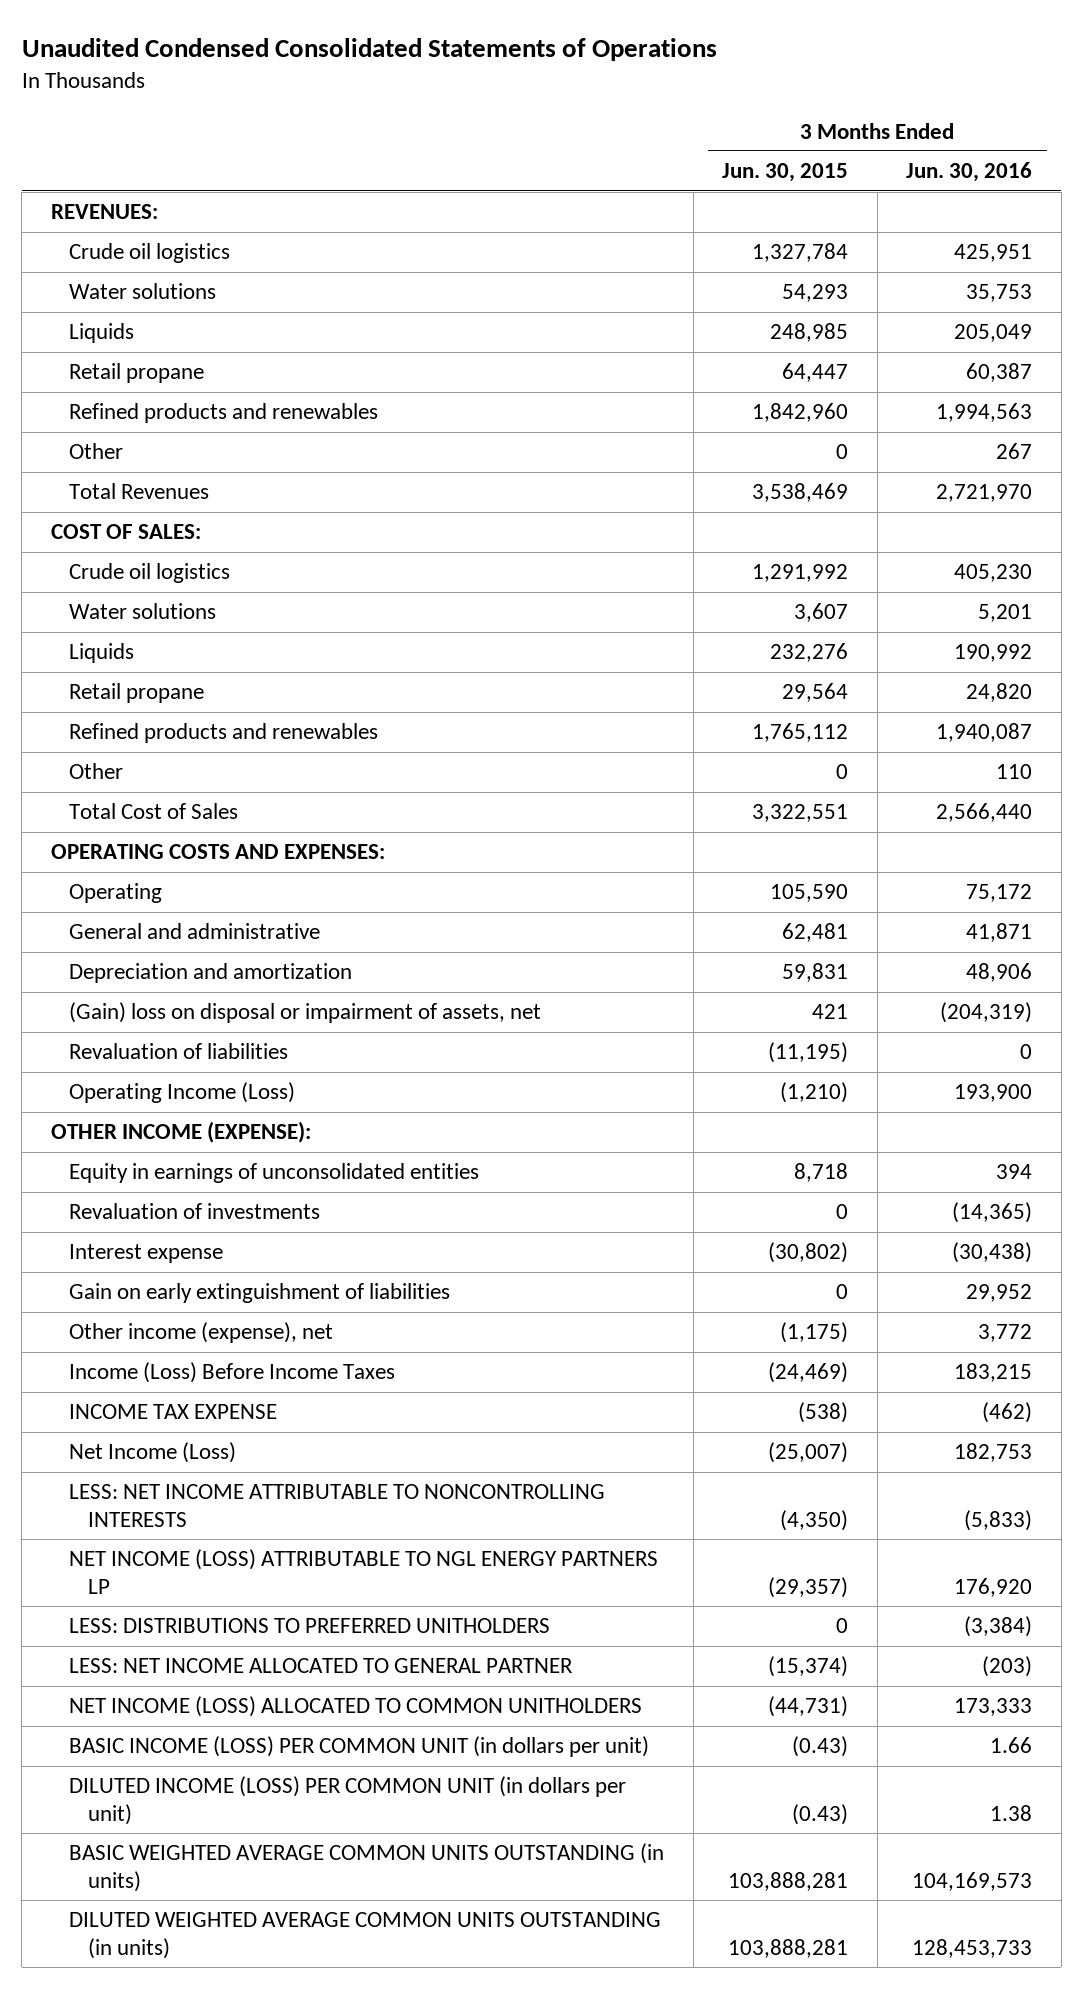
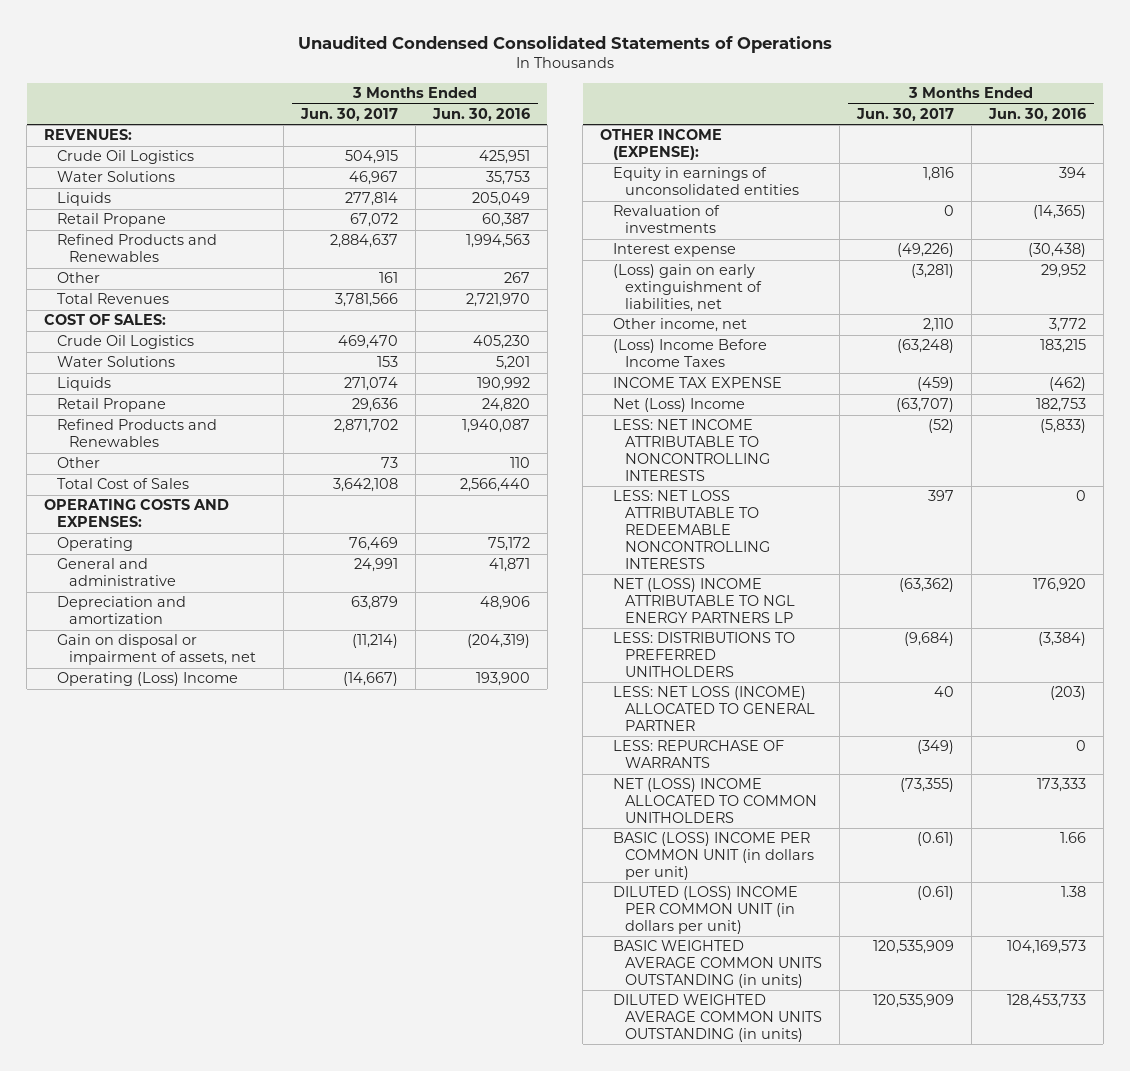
[722,163,849,183] Jun. 30, 2015 -> none
none -> [299,107,398,121] Jun. 30, 2017
[69,243,231,264] Crude oil logistics -> [56,150,194,165] Crude Oil Logistics
[69,283,217,300] Water solutions -> [56,171,175,183] Water Solutions
[69,363,205,384] Retail propane -> [56,213,166,228] Retail Propane
[69,403,379,424] Refined products and renewables -> [56,234,217,263] Refined Products and Renewables
[69,563,231,584] Crude oil logistics -> [56,335,194,350] Crude Oil Logistics
[69,603,217,620] Water solutions -> [56,356,175,368] Water Solutions
[69,683,205,704] Retail propane -> [56,398,166,413] Retail Propane
[69,723,379,744] Refined products and renewables -> [56,419,217,448] Refined Products and Renewables
[69,1043,289,1060] Revaluation of liabilities -> none
[69,1002,542,1024] (Gain) loss on disposal or impairment of assets, net -> [56,634,256,666] Gain on disposal or impairment of assets, net
[69,1082,296,1104] Operating Income (Loss) -> [56,672,238,687] Operating (Loss) Income
[69,1283,451,1304] Gain on early extinguishment of liabilities -> [612,264,762,313] (Loss) gain on early extinguishment of liabilities, net
[69,1322,334,1344] Other income (expense), net -> [612,318,747,333] Other income, net
[69,1362,396,1384] Income (Loss) Before Income Taxes -> [612,339,767,368] (Loss) Income Before Income Taxes
[69,1442,237,1464] Net Income (Loss) -> [612,398,745,413] Net (Loss) Income
none -> [612,490,770,569] LESS: NET LOSS ATTRIBUTABLE TO REDEEMABLE NONCONTROLLING INTERESTS
[69,1549,659,1594] NET INCOME (LOSS) ATTRIBUTABLE TO NGL ENERGY PARTNERS LP -> [612,578,795,624] NET (LOSS) INCOME ATTRIBUTABLE TO NGL ENERGY PARTNERS LP
[69,1658,574,1674] LESS: NET INCOME ALLOCATED TO GENERAL PARTNER -> [612,686,815,732] LESS: NET LOSS (INCOME) ALLOCATED TO GENERAL PARTNER
none -> [612,740,784,769] LESS: REPURCHASE OF WARRANTS
[69,1696,643,1718] NET INCOME (LOSS) ALLOCATED TO COMMON UNITHOLDERS -> [612,778,817,824] NET (LOSS) INCOME ALLOCATED TO COMMON UNITHOLDERS
[69,1736,650,1758] BASIC INCOME (LOSS) PER COMMON UNIT (in dollars per unit) -> [612,832,814,881] BASIC (LOSS) INCOME PER COMMON UNIT (in dollars per unit)
[69,1776,627,1825] DILUTED INCOME (LOSS) PER COMMON UNIT (in dollars per unit) -> [612,886,798,935] DILUTED (LOSS) INCOME PER COMMON UNIT (in dollars per unit)

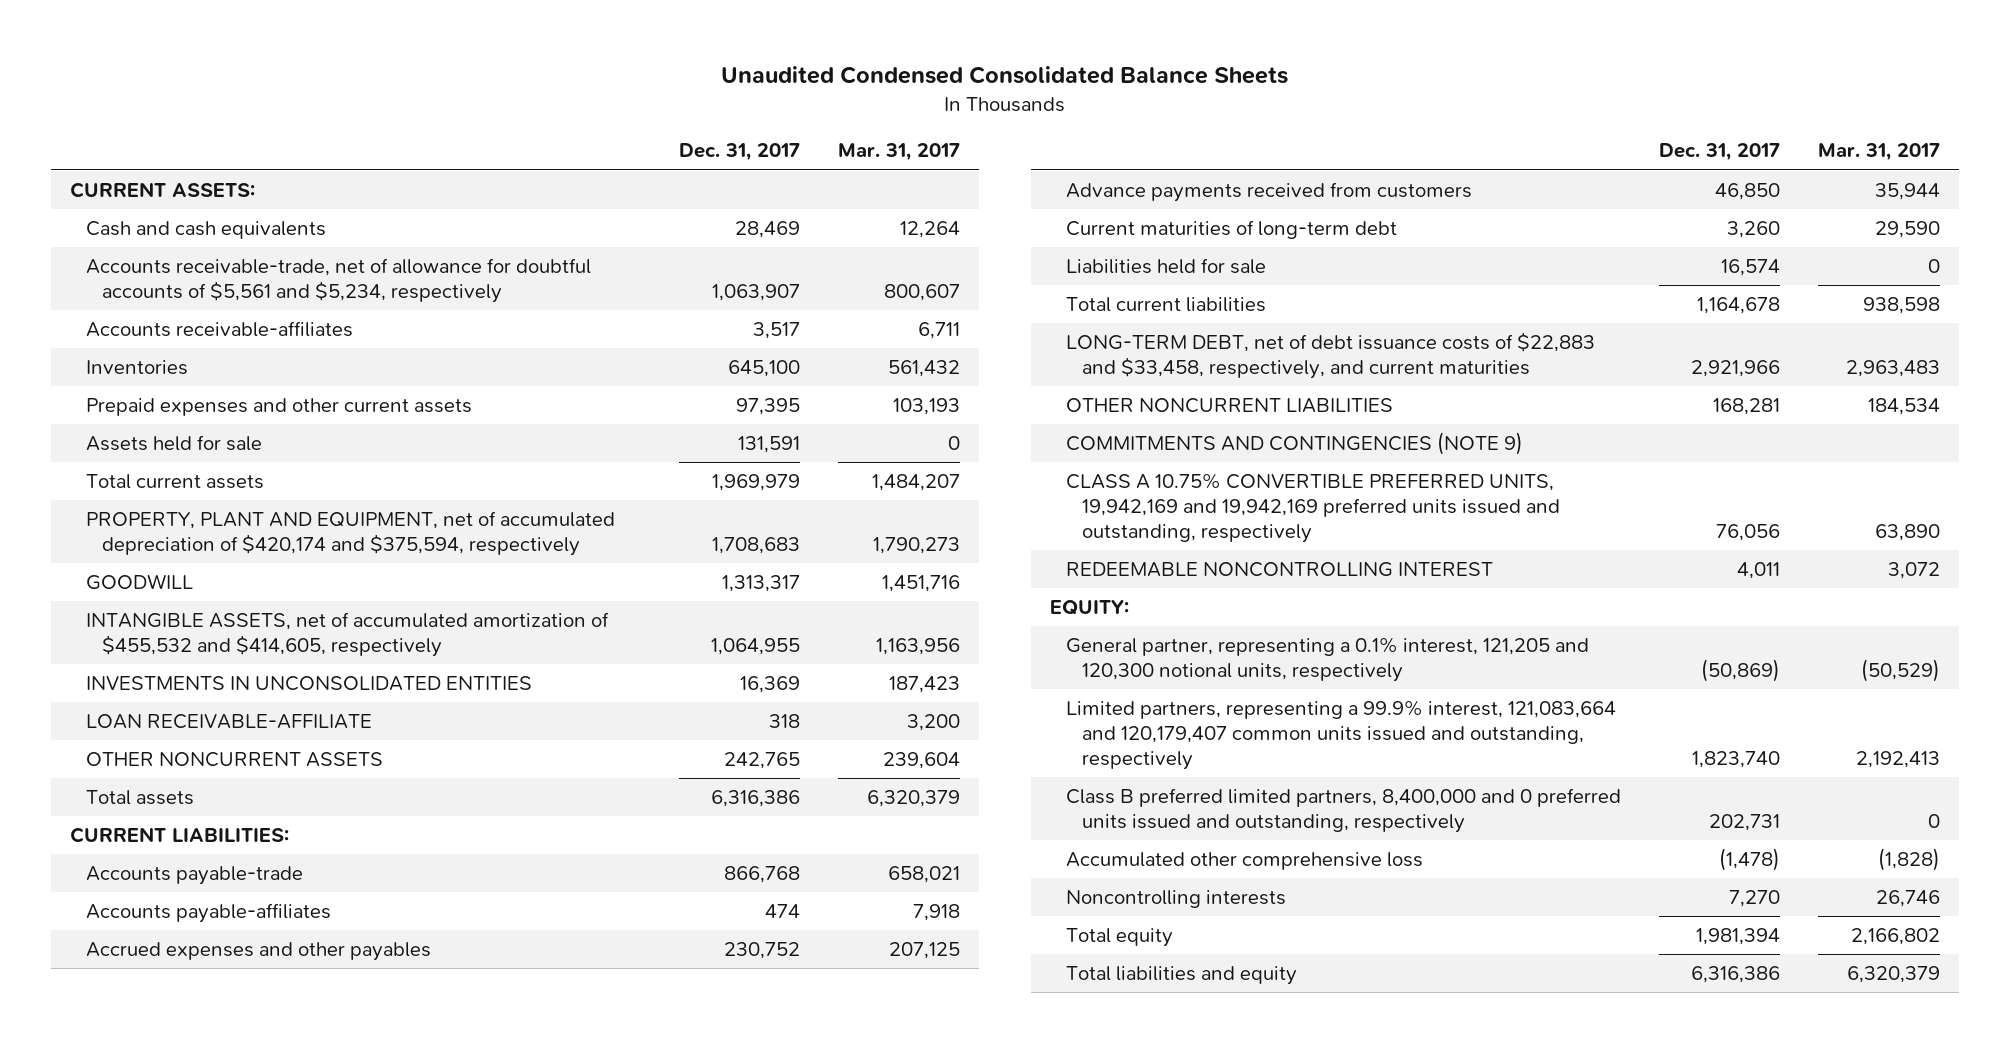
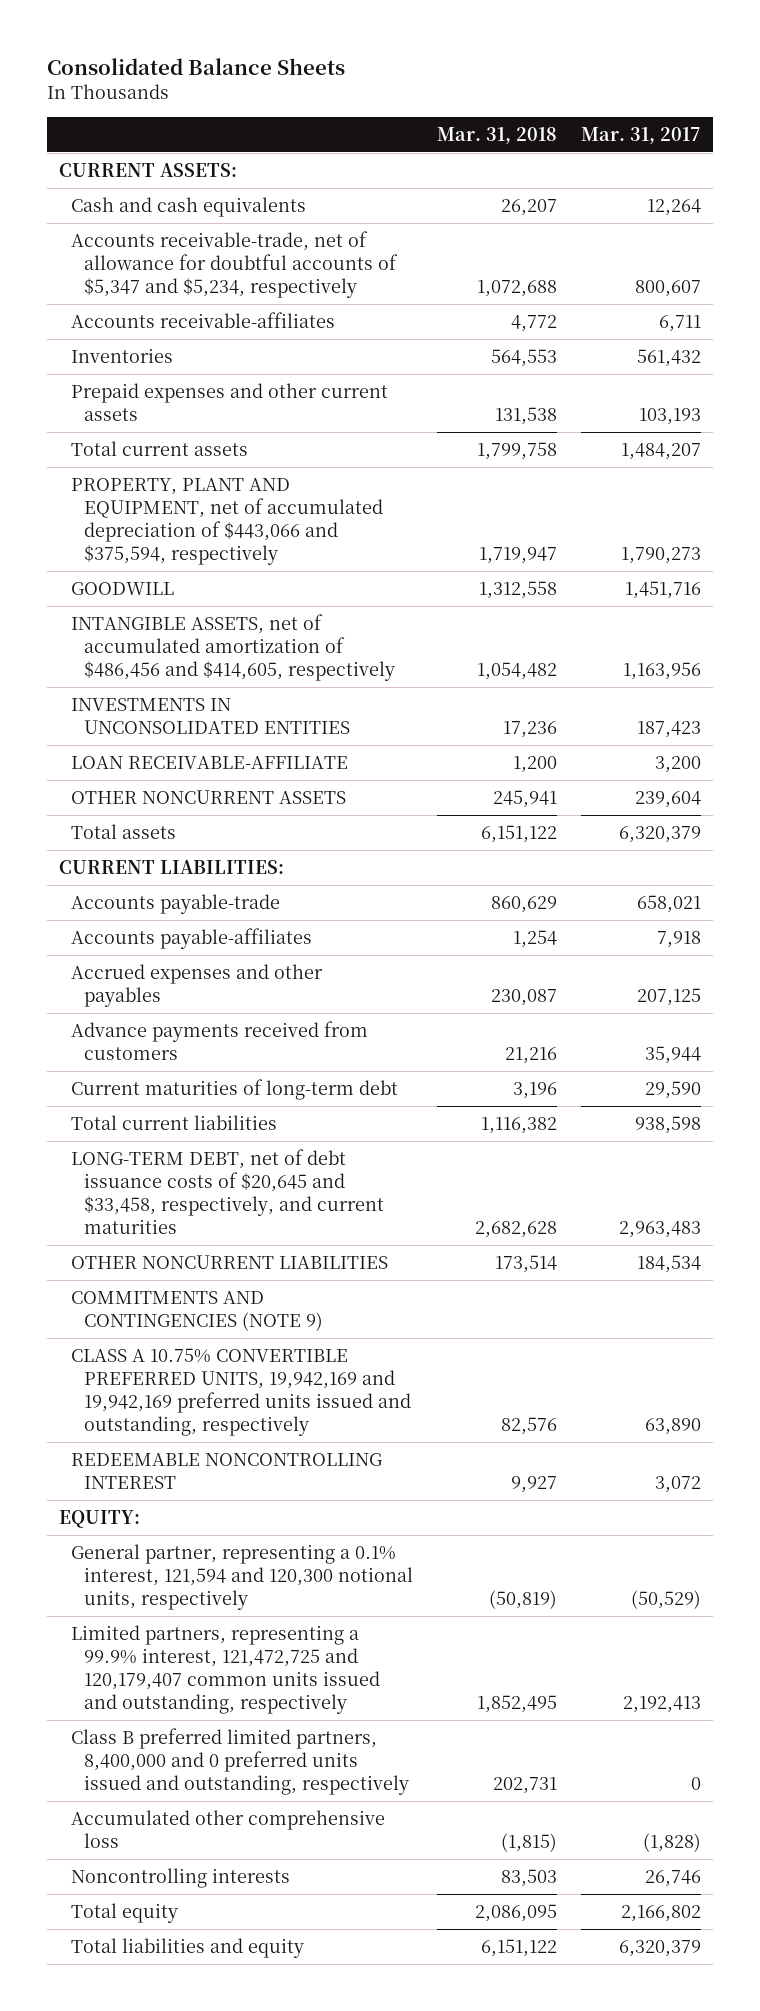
[720,65,1288,84] Unaudited Condensed Consolidated Balance Sheets -> [46,57,345,75] Consolidated Balance Sheets
[679,143,801,162] Dec. 31, 2017 -> none
none -> [437,126,558,144] Mar. 31, 2018
[85,258,591,304] Accounts receivable-trade, net of allowance for doubtful accounts of $5,561 and $5,234, respectively -> [71,230,399,299] Accounts receivable-trade, net of allowance for doubtful accounts of $5,347 and $5,234, respectively
[85,435,262,452] Assets held for sale -> none
[85,511,615,557] PROPERTY, PLANT AND EQUIPMENT, net of accumulated depreciation of $420,174 and $375,594, respectively -> [71,477,384,566] PROPERTY, PLANT AND EQUIPMENT, net of accumulated depreciation of $443,066 and $375,594, respectively
[85,612,609,658] INTANGIBLE ASSETS, net of accumulated amortization of $455,532 and $414,605, respectively -> [71,613,396,682] INTANGIBLE ASSETS, net of accumulated amortization of $486,456 and $414,605, respectively
[1065,258,1266,275] Liabilities held for sale -> none
[1065,332,1595,380] LONG-TERM DEBT, net of debt issuance costs of $22,883 and $33,458, respectively, and current maturities -> [71,1148,385,1235] LONG-TERM DEBT, net of debt issuance costs of $20,645 and $33,458, respectively, and current maturities
[1065,637,1589,683] General partner, representing a 0.1% interest, 121,205 and 120,300 notional units, respectively -> [71,1543,414,1611] General partner, representing a 0.1% interest, 121,594 and 120,300 notional units, respectively
[1065,700,1616,771] Limited partners, representing a 99.9% interest, 121,083,664 and 120,179,407 common units issued and outstanding, respectively -> [71,1624,381,1715] Limited partners, representing a 99.9% interest, 121,472,725 and 120,179,407 common units issued and outstanding, respectively

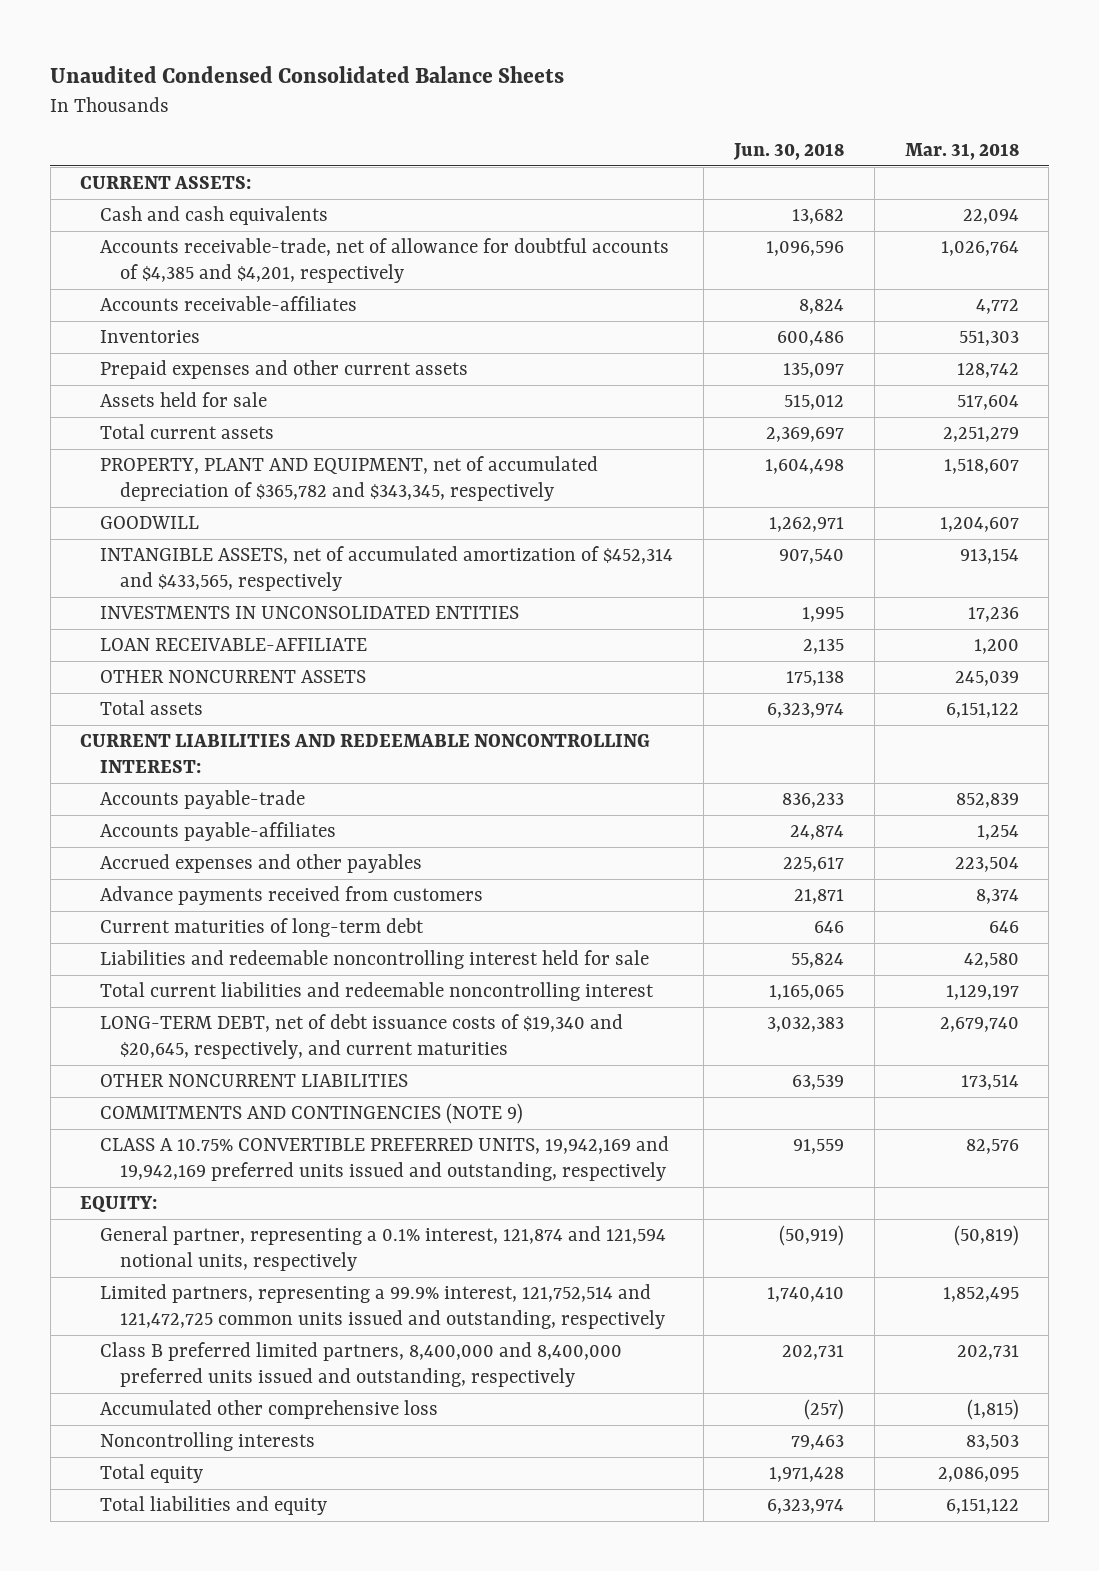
[46,57,345,75] Consolidated Balance Sheets -> [50,66,565,84] Unaudited Condensed Consolidated Balance Sheets
[581,126,702,144] Mar. 31, 2017 -> none
none -> [732,142,844,160] Jun. 30, 2018
[501,198,558,216] 26,207 -> [962,209,1019,225] 22,094
[71,230,399,299] Accounts receivable-trade, net of allowance for doubtful accounts of $5,347 and $5,234, respectively -> [100,238,670,284] Accounts receivable-trade, net of allowance for doubtful accounts of $4,385 and $4,201, respectively
[477,280,558,298] 1,072,688 -> [940,241,1019,257] 1,026,764
[491,348,558,367] 564,553 -> [958,331,1019,347] 551,303
[495,406,558,425] 131,538 -> [956,363,1019,379] 128,742
none -> [100,392,268,408] Assets held for sale
[477,441,558,460] 1,799,758 -> [942,427,1019,443] 2,251,279
[71,477,384,566] PROPERTY, PLANT AND EQUIPMENT, net of accumulated depreciation of $443,066 and $375,594, respectively -> [100,456,599,502] PROPERTY, PLANT AND EQUIPMENT, net of accumulated depreciation of $365,782 and $343,345, respectively
[479,547,558,565] 1,719,947 -> [943,459,1019,475] 1,518,607
[479,580,558,599] 1,312,558 -> [939,517,1019,533] 1,204,607
[71,613,396,682] INTANGIBLE ASSETS, net of accumulated amortization of $486,456 and $414,605, respectively -> [100,546,674,592] INTANGIBLE ASSETS, net of accumulated amortization of $452,314 and $433,565, respectively
[477,662,558,681] 1,054,482 -> [959,549,1019,565] 913,154
[493,789,558,808] 245,941 -> [954,671,1019,687] 245,039
[58,859,284,874] CURRENT LIABILITIES: -> [80,734,651,774] CURRENT LIABILITIES AND REDEEMABLE NONCONTROLLING INTEREST:
[491,895,558,913] 860,629 -> [955,793,1019,809] 852,839
[491,988,558,1006] 230,087 -> [954,857,1019,873] 223,504
[505,1046,558,1064] 21,216 -> [975,889,1019,905] 8,374
[513,1081,558,1099] 3,196 -> [988,921,1019,934] 646
none -> [100,950,650,970] Liabilities and redeemable noncontrolling interest held for sale
[71,1114,278,1130] Total current liabilities -> [100,982,655,1002] Total current liabilities and redeemable noncontrolling interest
[481,1116,558,1134] 1,116,382 -> [945,985,1019,1001] 1,129,197
[71,1148,385,1235] LONG-TERM DEBT, net of debt issuance costs of $20,645 and $33,458, respectively, and current maturities -> [100,1014,624,1060] LONG-TERM DEBT, net of debt issuance costs of $19,340 and $20,645, respectively, and current maturities
[475,1221,558,1239] 2,682,628 -> [939,1017,1019,1033] 2,679,740
[71,1452,384,1489] REDEEMABLE NONCONTROLLING INTEREST -> none
[71,1543,414,1611] General partner, representing a 0.1% interest, 121,594 and 120,300 notional units, respectively -> [100,1226,667,1272] General partner, representing a 0.1% interest, 121,874 and 121,594 notional units, respectively
[71,1624,381,1715] Limited partners, representing a 99.9% interest, 121,472,725 and 120,179,407 common units issued and outstanding, respectively -> [100,1284,665,1330] Limited partners, representing a 99.9% interest, 121,752,514 and 121,472,725 common units issued and outstanding, respectively
[71,1727,410,1796] Class B preferred limited partners, 8,400,000 and 0 preferred units issued and outstanding, respectively -> [100,1342,623,1388] Class B preferred limited partners, 8,400,000 and 8,400,000 preferred units issued and outstanding, respectively

